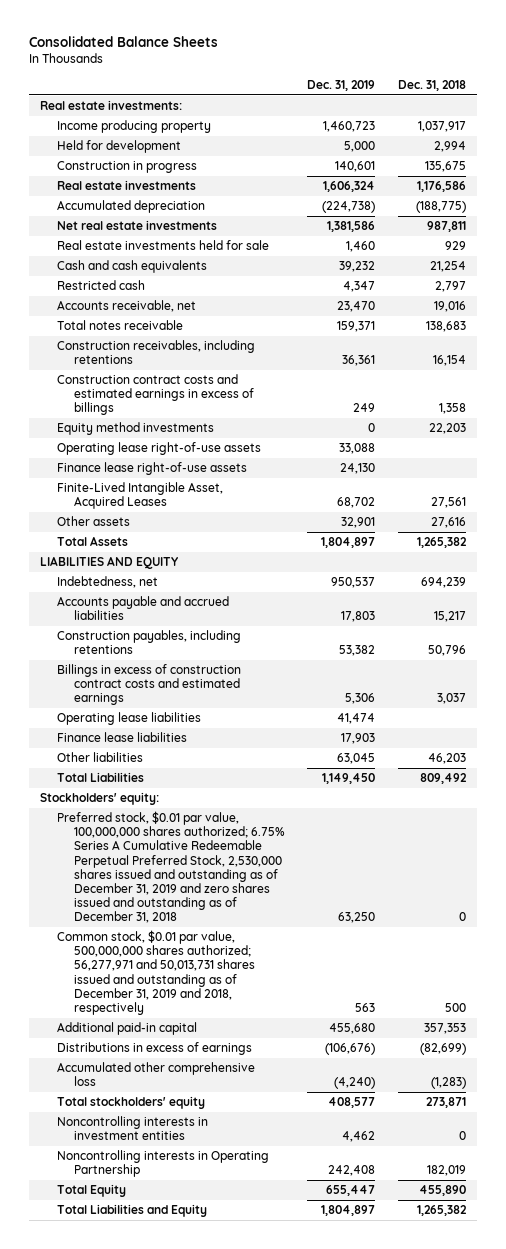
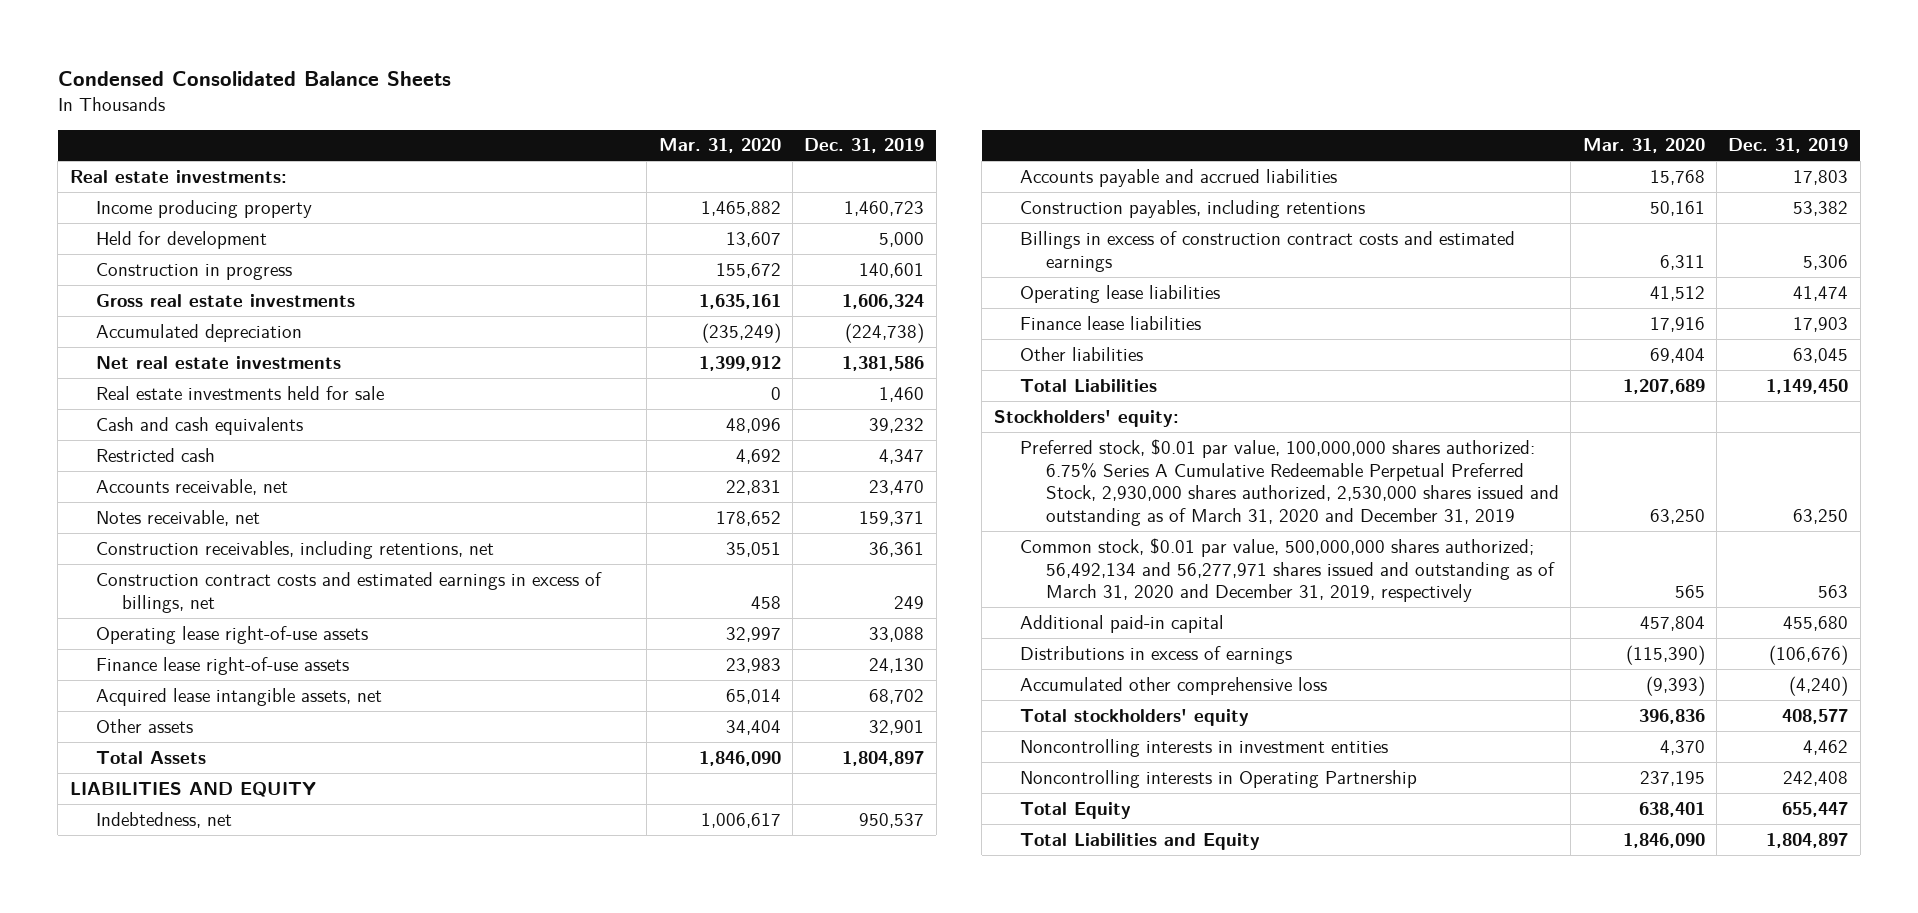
[28,35,218,47] Consolidated Balance Sheets -> [57,71,451,87] Condensed Consolidated Balance Sheets
[397,79,466,91] Dec. 31, 2018 -> none
none -> [658,138,781,154] Mar. 31, 2020
[56,180,196,191] Real estate investments -> [95,293,355,307] Gross real estate investments
[56,422,214,436] Equity method investments -> none
[56,320,183,331] Total notes receivable -> [95,509,260,526] Notes receivable, net
[56,340,255,365] Construction receivables, including retentions -> [95,540,494,559] Construction receivables, including retentions, net
[56,374,254,416] Construction contract costs and estimated earnings in excess of billings -> [95,571,602,613] Construction contract costs and estimated earnings in excess of billings, net
[56,482,223,510] Finite-Lived Intangible Asset, Acquired Leases -> [95,687,382,706] Acquired lease intangible assets, net
[56,811,285,923] Preferred stock, $0.01 par value, 100,000,000 shares authorized; 6.75% Series A Cumulative Redeemable Perpetual Preferred Stock, 2,530,000 shares issued and outstanding as of December 31, 2019 and zero shares issued and outstanding as of December 31, 2018 -> [1019,438,1559,527] Preferred stock, $0.01 par value, 100,000,000 shares authorized: 6.75% Series A Cumulative Redeemable Perpetual Preferred Stock, 2,930,000 shares authorized, 2,530,000 shares issued and outstanding as of March 31, 2020 and December 31, 2019
[56,930,255,1015] Common stock, $0.01 par value, 500,000,000 shares authorized; 56,277,971 and 50,013,731 shares issued and outstanding as of December 31, 2019 and 2018, respectively -> [1019,537,1555,603] Common stock, $0.01 par value, 500,000,000 shares authorized; 56,492,134 and 56,277,971 shares issued and outstanding as of March 31, 2020 and December 31, 2019, respectively

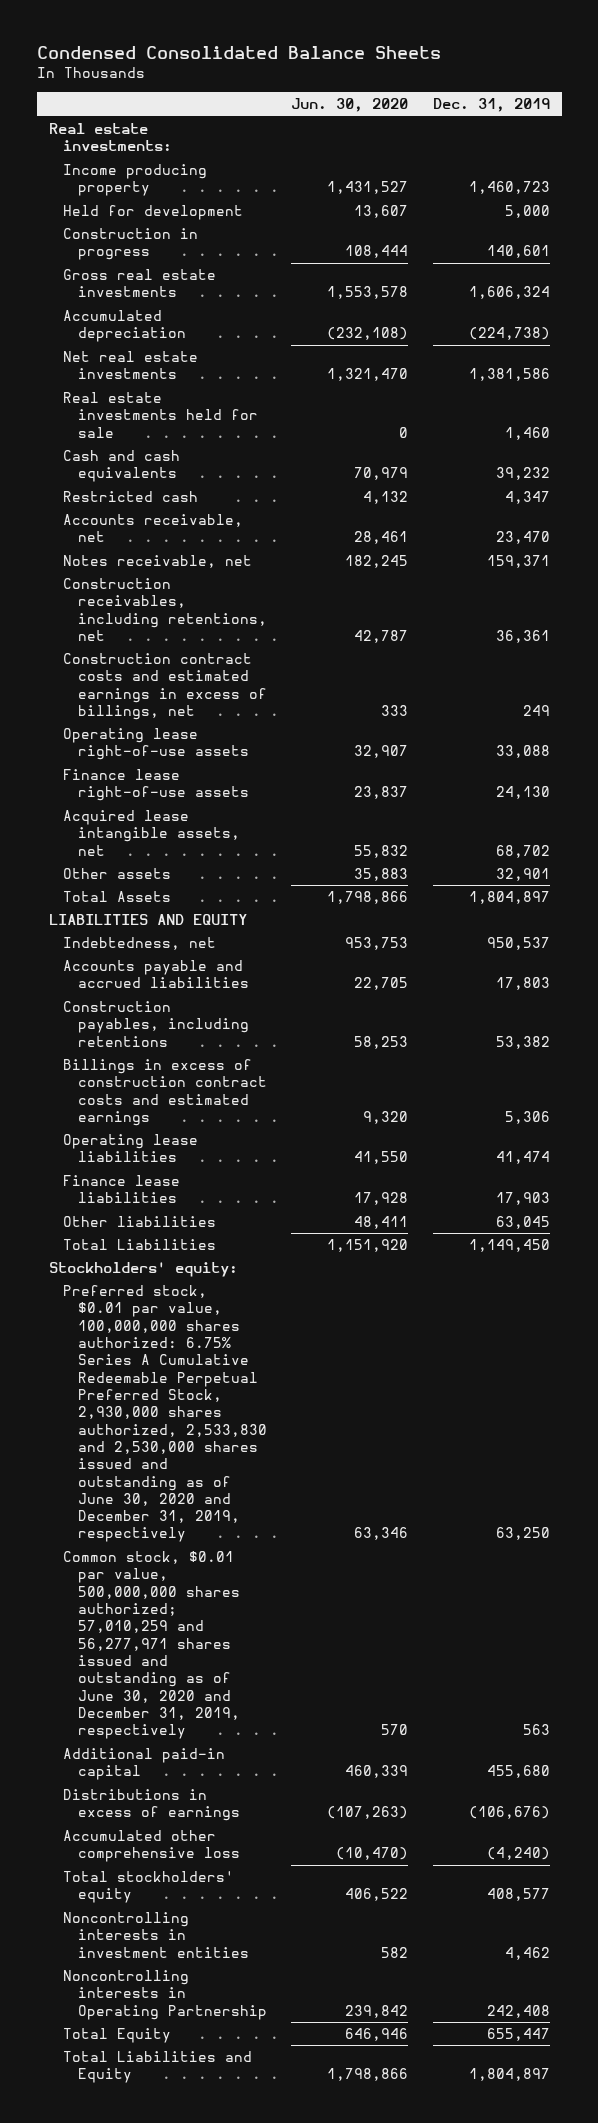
[658,138,781,154] Mar. 31, 2020 -> none
none -> [291,98,409,113] Jun. 30, 2020
[1019,438,1559,527] Preferred stock, $0.01 par value, 100,000,000 shares authorized: 6.75% Series A Cumulative Redeemable Perpetual Preferred Stock, 2,930,000 shares authorized, 2,530,000 shares issued and outstanding as of March 31, 2020 and December 31, 2019 -> [63,1285,267,1543] Preferred stock, $0.01 par value, 100,000,000 shares authorized: 6.75% Series A Cumulative Redeemable Perpetual Preferred Stock, 2,930,000 shares authorized, 2,533,830 and 2,530,000 shares issued and outstanding as of June 30, 2020 and December 31, 2019, respectively
[1019,537,1555,603] Common stock, $0.01 par value, 500,000,000 shares authorized; 56,492,134 and 56,277,971 shares issued and outstanding as of March 31, 2020 and December 31, 2019, respectively -> [63,1551,240,1740] Common stock, $0.01 par value, 500,000,000 shares authorized; 57,010,259 and 56,277,971 shares issued and outstanding as of June 30, 2020 and December 31, 2019, respectively

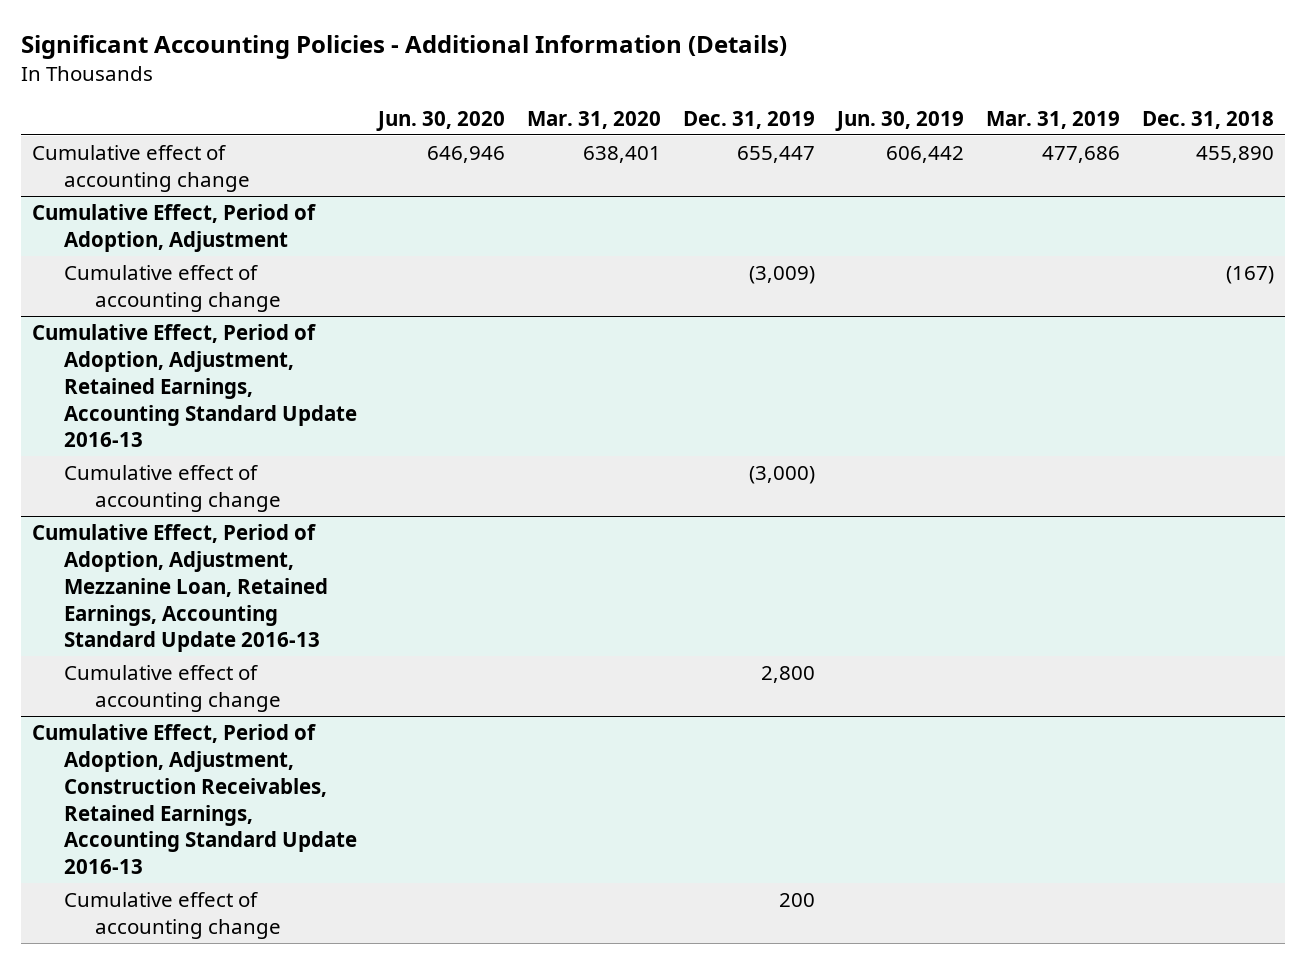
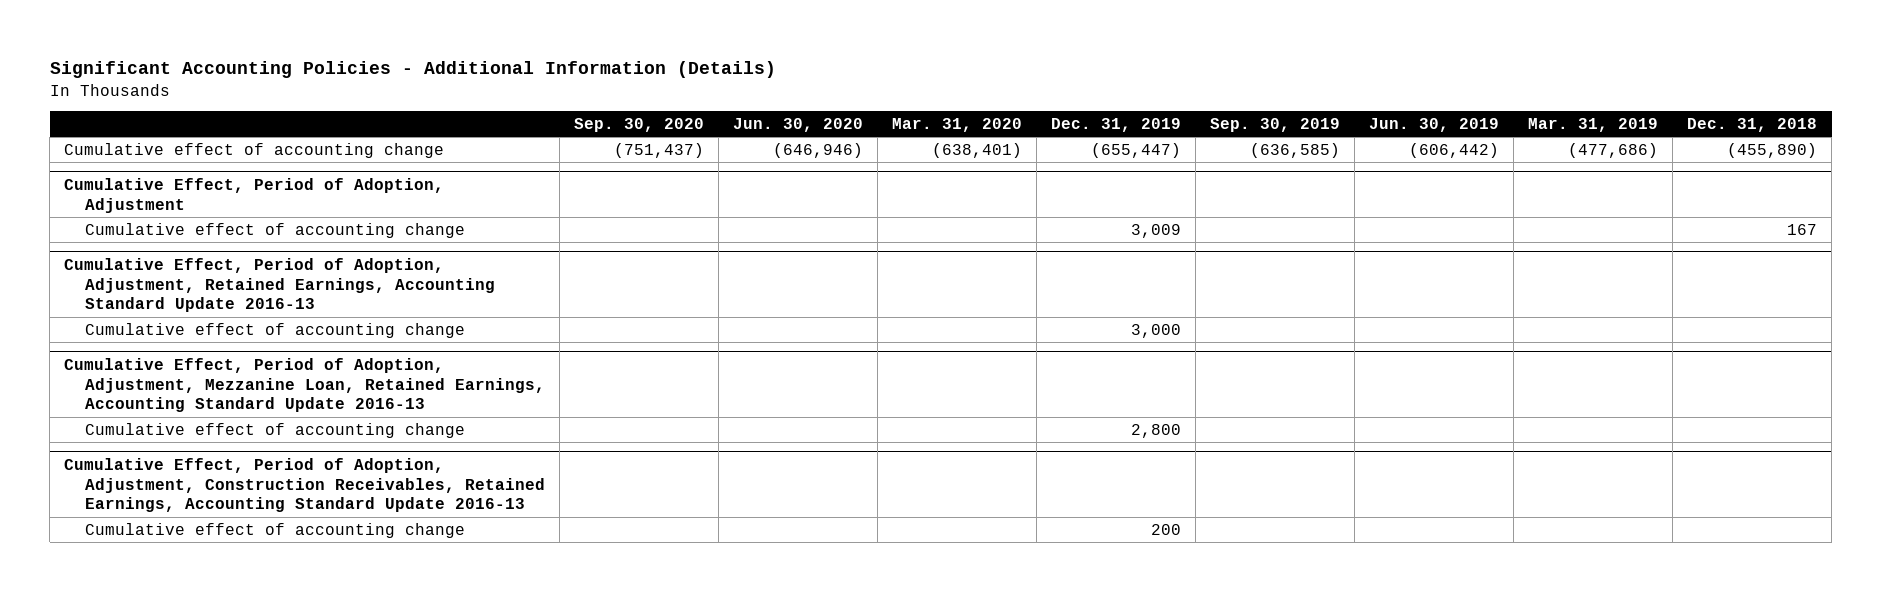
none -> [573,118,704,133] Sep. 30, 2020
none -> [1210,118,1341,133] Sep. 30, 2019
[427,145,506,163] 646,946 -> [772,142,863,158] (646,946)
[583,145,662,163] 638,401 -> [932,142,1023,158] (638,401)
[737,145,816,163] 655,447 -> [1091,142,1182,158] (655,447)
[885,145,964,163] 606,442 -> [1409,142,1500,158] (606,442)
[1041,145,1120,163] 477,686 -> [1568,142,1659,158] (477,686)
[1195,145,1274,163] 455,890 -> [1727,142,1818,158] (455,890)
[749,265,816,284] (3,009) -> [1131,223,1182,238] 3,009
[1225,265,1274,284] (167) -> [1787,223,1818,235] 167
[749,465,816,484] (3,000) -> [1131,323,1182,338] 3,000

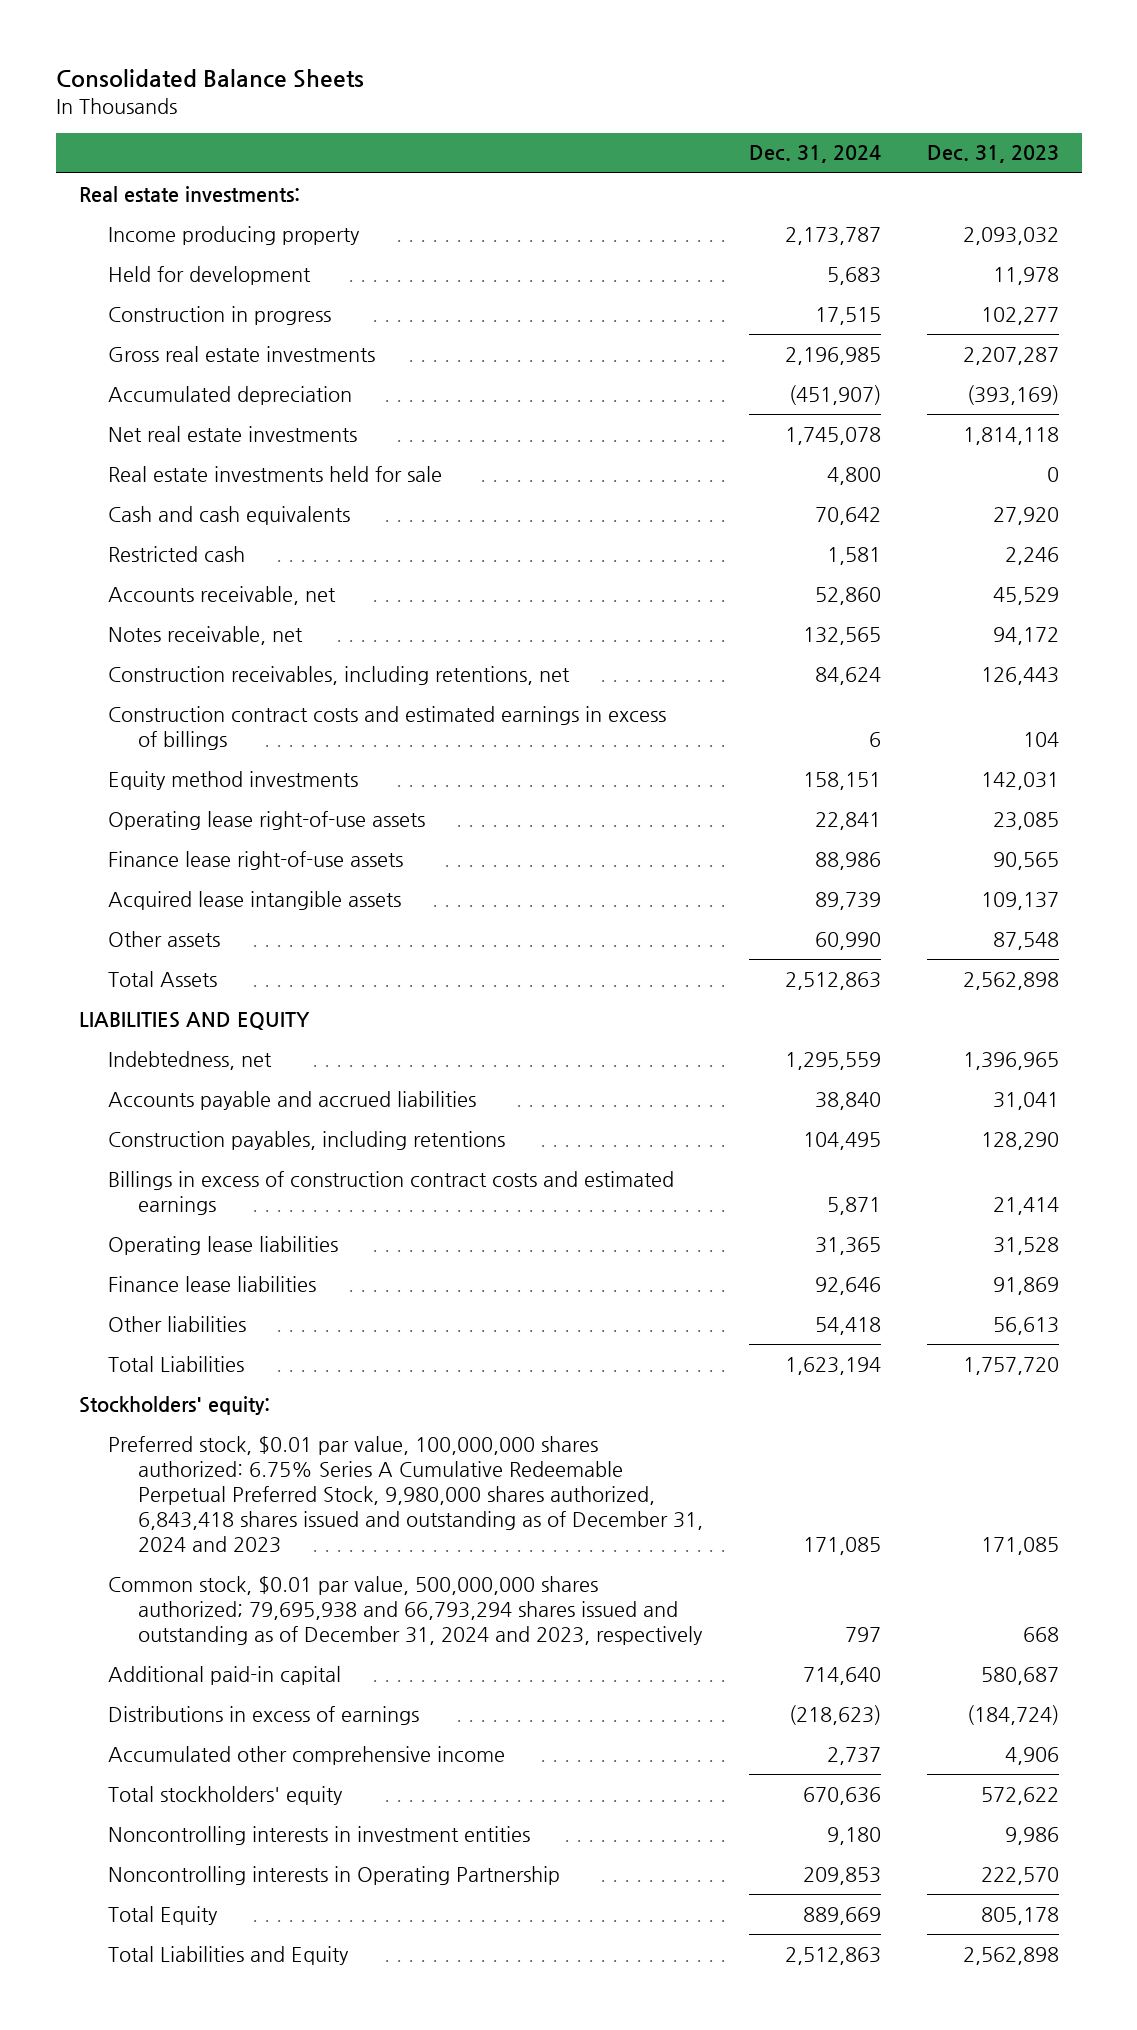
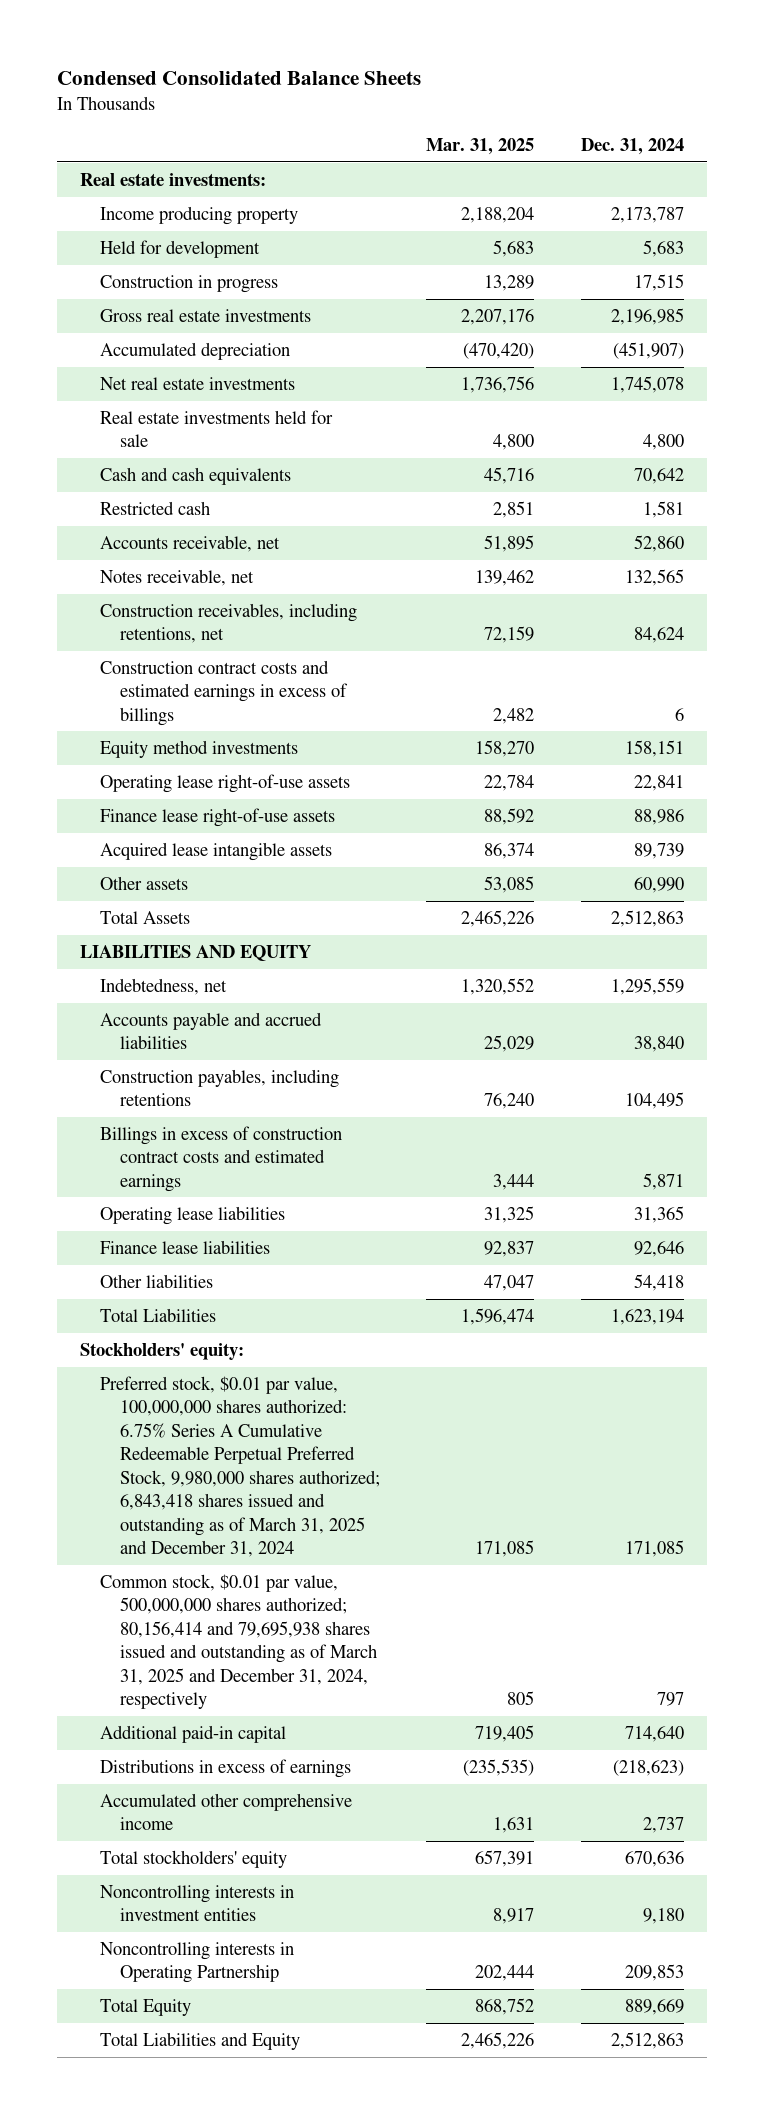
[55,69,364,89] Consolidated Balance Sheets -> [57,71,422,86] Condensed Consolidated Balance Sheets
[926,145,1059,164] Dec. 31, 2023 -> none
none -> [426,138,535,156] Mar. 31, 2025
[108,1435,704,1553] Preferred stock, $0.01 par value, 100,000,000 shares authorized: 6.75% Series A Cumulative Redeemable Perpetual Preferred Stock, 9,980,000 shares authorized, 6,843,418 shares issued and outstanding as of December 31, 2024 and 2023 -> [100,1375,381,1558] Preferred stock, $0.01 par value, 100,000,000 shares authorized: 6.75% Series A Cumulative Redeemable Perpetual Preferred Stock, 9,980,000 shares authorized; 6,843,418 shares issued and outstanding as of March 31, 2025 and December 31, 2024
[108,1575,704,1645] Common stock, $0.01 par value, 500,000,000 shares authorized; 79,695,938 and 66,793,294 shares issued and outstanding as of December 31, 2024 and 2023, respectively -> [100,1573,378,1710] Common stock, $0.01 par value, 500,000,000 shares authorized; 80,156,414 and 79,695,938 shares issued and outstanding as of March 31, 2025 and December 31, 2024, respectively

